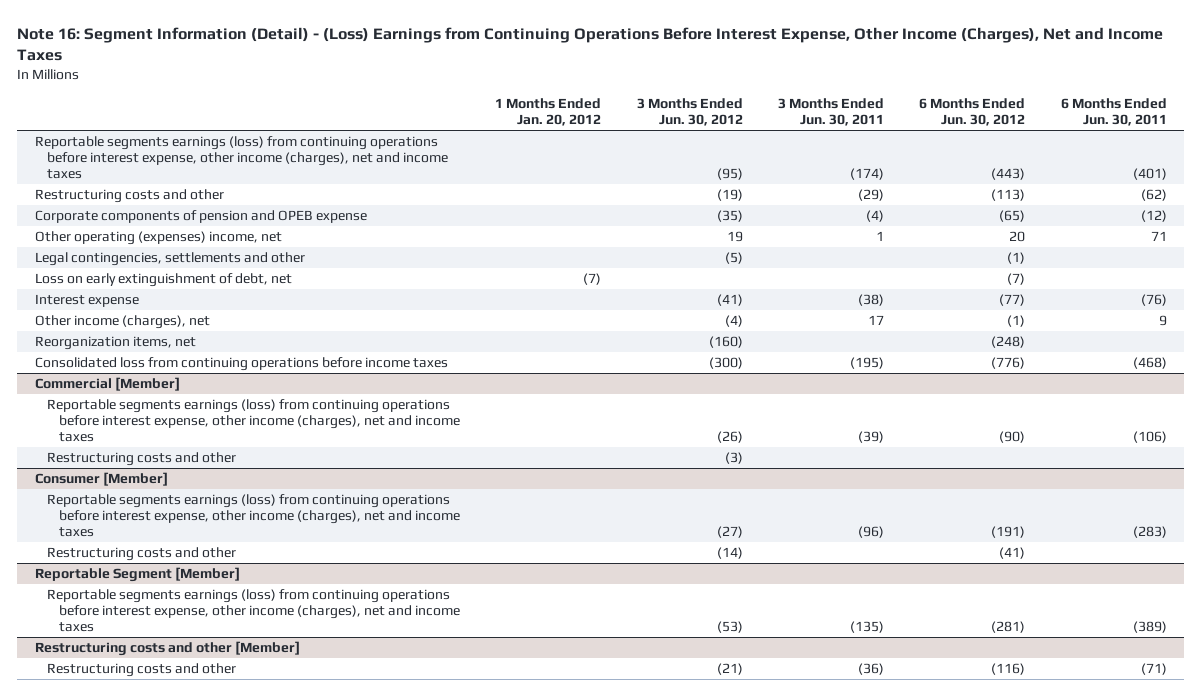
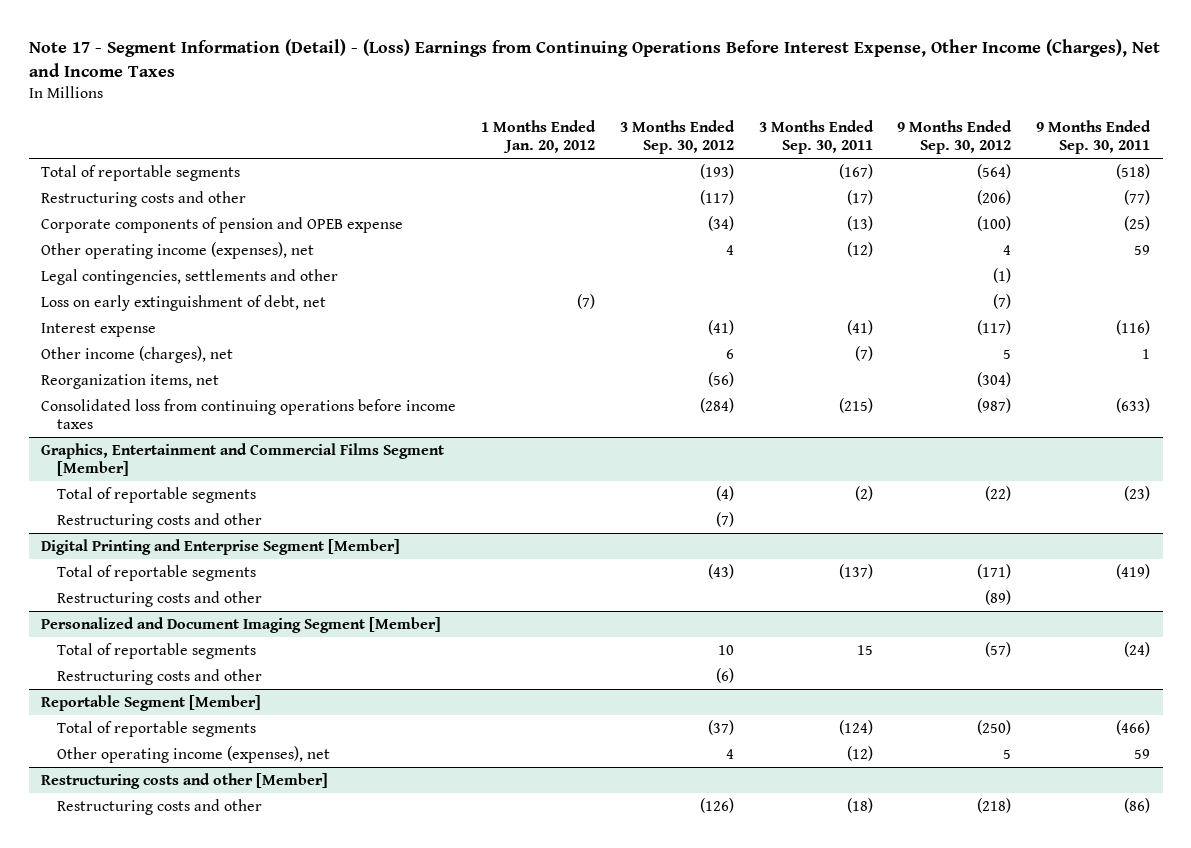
[17,26,1164,62] Note 16: Segment Information (Detail) - (Loss) Earnings from Continuing Operations Before Interest Expense, Other Income (Charges), Net and Income Taxes -> [28,39,1160,78] Note 17 - Segment Information (Detail) - (Loss) Earnings from Continuing Operations Before Interest Expense, Other Income (Charges), Net and Income Taxes
[636,98,743,127] 3 Months Ended Jun. 30, 2012 -> none
[778,98,885,127] 3 Months Ended Jun. 30, 2011 -> none
[919,98,1026,127] 6 Months Ended Jun. 30, 2012 -> none
[1060,98,1167,127] 6 Months Ended Jun. 30, 2011 -> none
none -> [619,119,735,154] 3 Months Ended Sep. 30, 2012
none -> [758,119,874,154] 3 Months Ended Sep. 30, 2011
none -> [897,119,1013,154] 9 Months Ended Sep. 30, 2012
none -> [1036,119,1152,154] 9 Months Ended Sep. 30, 2011
[34,136,448,180] Reportable segments earnings (loss) from continuing operations before interest expense, other income (charges), net and income taxes -> [41,164,241,181] Total of reportable segments
[34,231,282,246] Other operating (expenses) income, net -> [41,241,315,259] Other operating income (expenses), net
[34,377,180,392] Commercial [Member] -> [41,442,445,476] Graphics, Entertainment and Commercial Films Segment [Member]
[46,399,460,443] Reportable segments earnings (loss) from continuing operations before interest expense, other income (charges), net and income taxes -> [57,486,257,503] Total of reportable segments
[34,472,168,487] Consumer [Member] -> none
[46,494,460,538] Reportable segments earnings (loss) from continuing operations before interest expense, other income (charges), net and income taxes -> none
[46,547,236,562] Restructuring costs and other -> none
none -> [41,538,401,555] Digital Printing and Enterprise Segment [Member]
none -> [57,564,257,581] Total of reportable segments
none -> [57,590,263,607] Restructuring costs and other
none -> [41,616,442,633] Personalized and Document Imaging Segment [Member]
none -> [57,642,257,659] Total of reportable segments
none -> [57,668,263,685] Restructuring costs and other
[46,589,460,633] Reportable segments earnings (loss) from continuing operations before interest expense, other income (charges), net and income taxes -> [57,720,257,737] Total of reportable segments
none -> [57,745,331,763] Other operating income (expenses), net

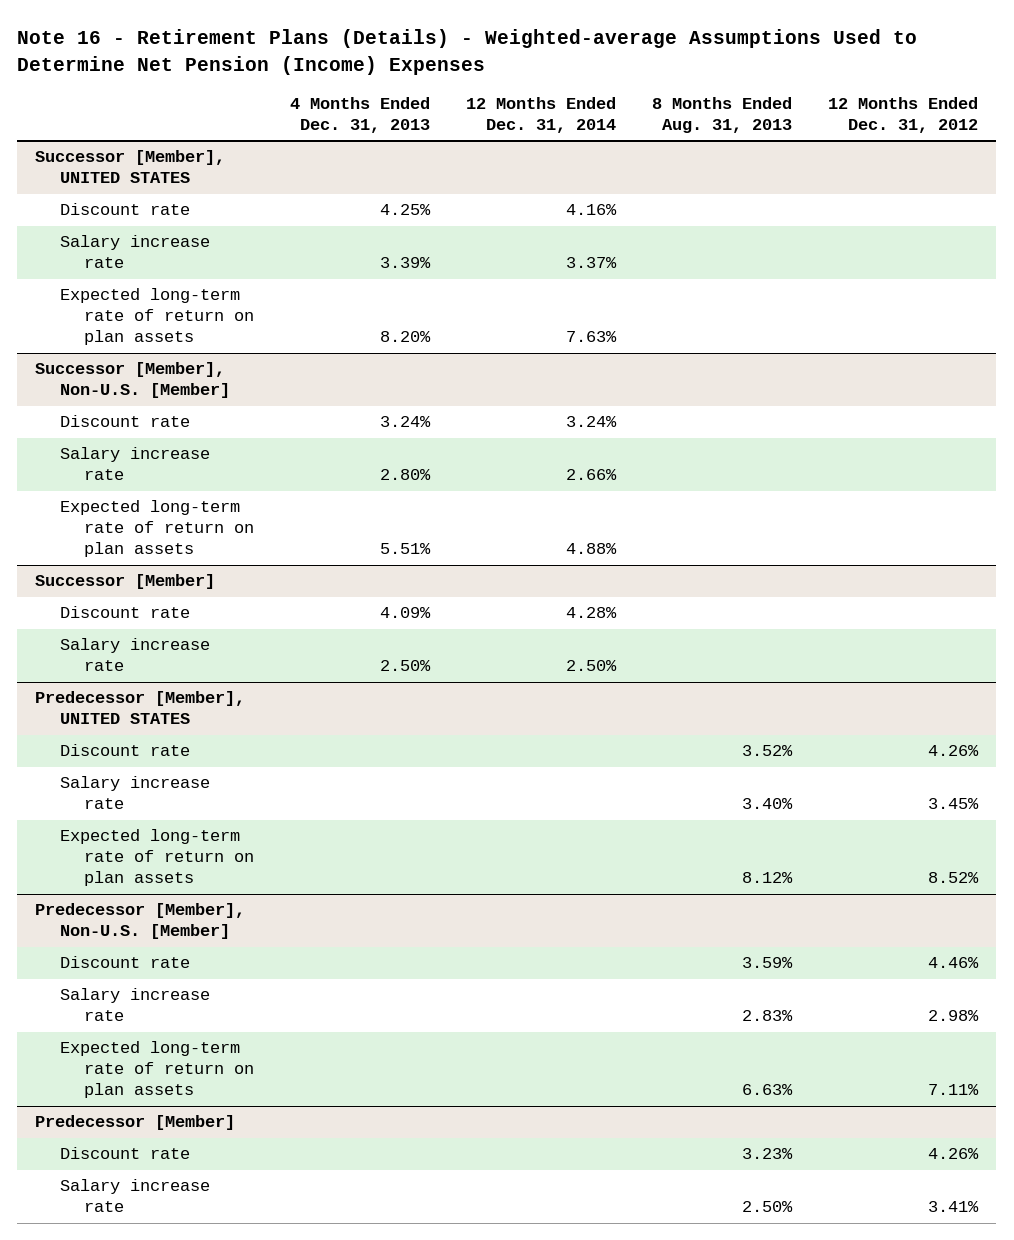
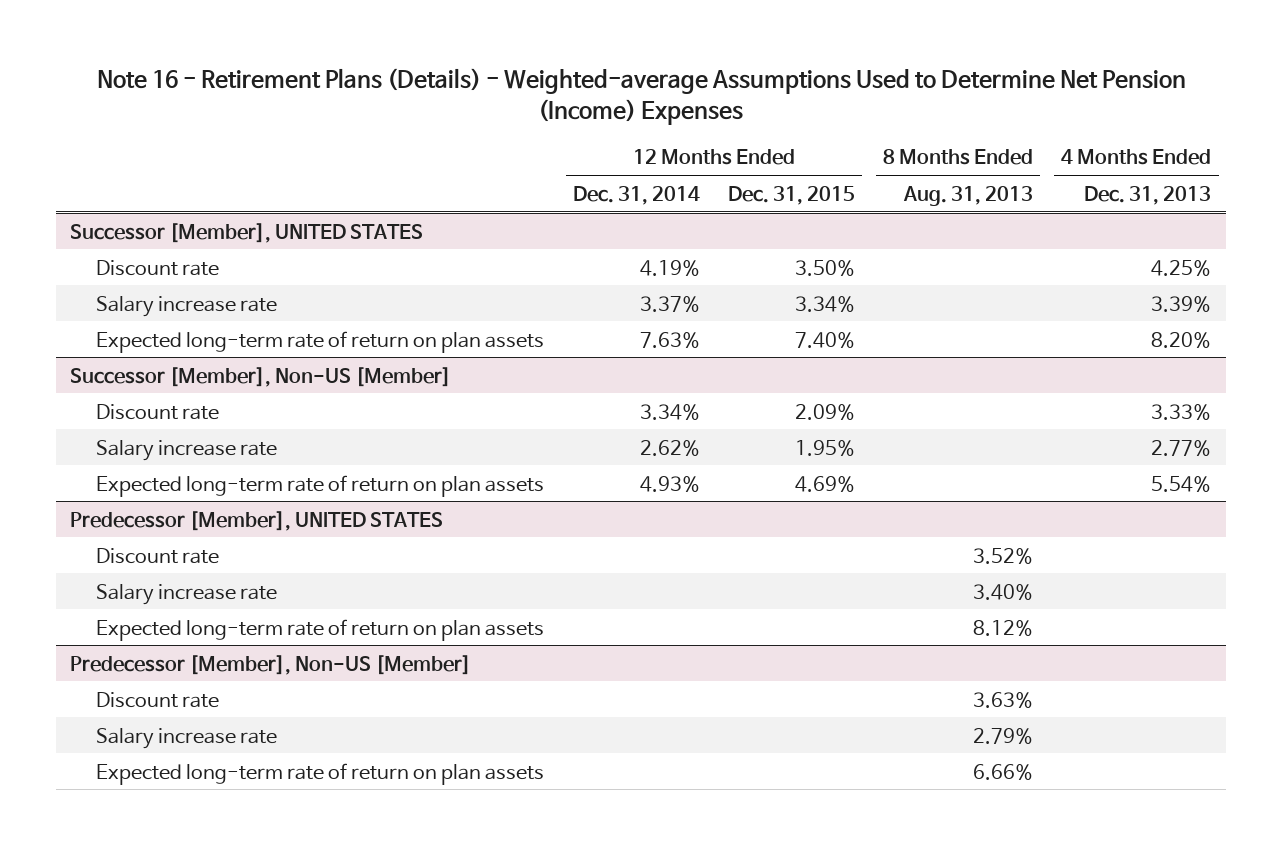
[828,96,979,134] 12 Months Ended Dec. 31, 2012 -> none
none -> [727,185,855,205] Dec. 31, 2015
[566,204,618,216] 4.16% -> [639,259,700,276] 4.19%
[35,574,216,590] Successor [Member] -> none
[59,606,190,619] Discount rate -> none
[59,638,210,672] Salary increase rate -> none
[35,362,230,399] Successor [Member], Non-U.S. [Member] -> [69,366,451,387] Successor [Member], Non-US [Member]
[380,416,432,428] 3.24% -> [1151,403,1212,420] 3.33%
[566,416,618,428] 3.24% -> [639,403,700,420] 3.34%
[380,469,432,481] 2.80% -> [1151,439,1212,456] 2.77%
[566,469,618,481] 2.66% -> [639,439,700,456] 2.62%
[380,543,432,555] 5.51% -> [1151,475,1212,492] 5.54%
[566,543,618,555] 4.88% -> [639,475,700,492] 4.93%
[35,1115,236,1131] Predecessor [Member] -> none
[59,1147,190,1160] Discount rate -> none
[59,1179,210,1213] Salary increase rate -> none
[35,903,246,940] Predecessor [Member], Non-U.S. [Member] -> [69,654,471,675] Predecessor [Member], Non-US [Member]
[742,957,794,969] 3.59% -> [973,691,1034,708] 3.63%
[742,1010,794,1022] 2.83% -> [973,727,1034,744] 2.79%
[742,1084,794,1096] 6.63% -> [973,763,1034,780] 6.66%

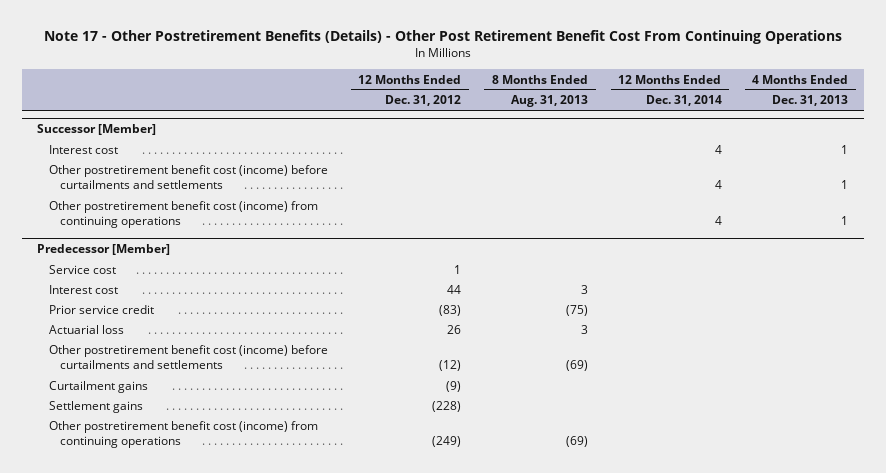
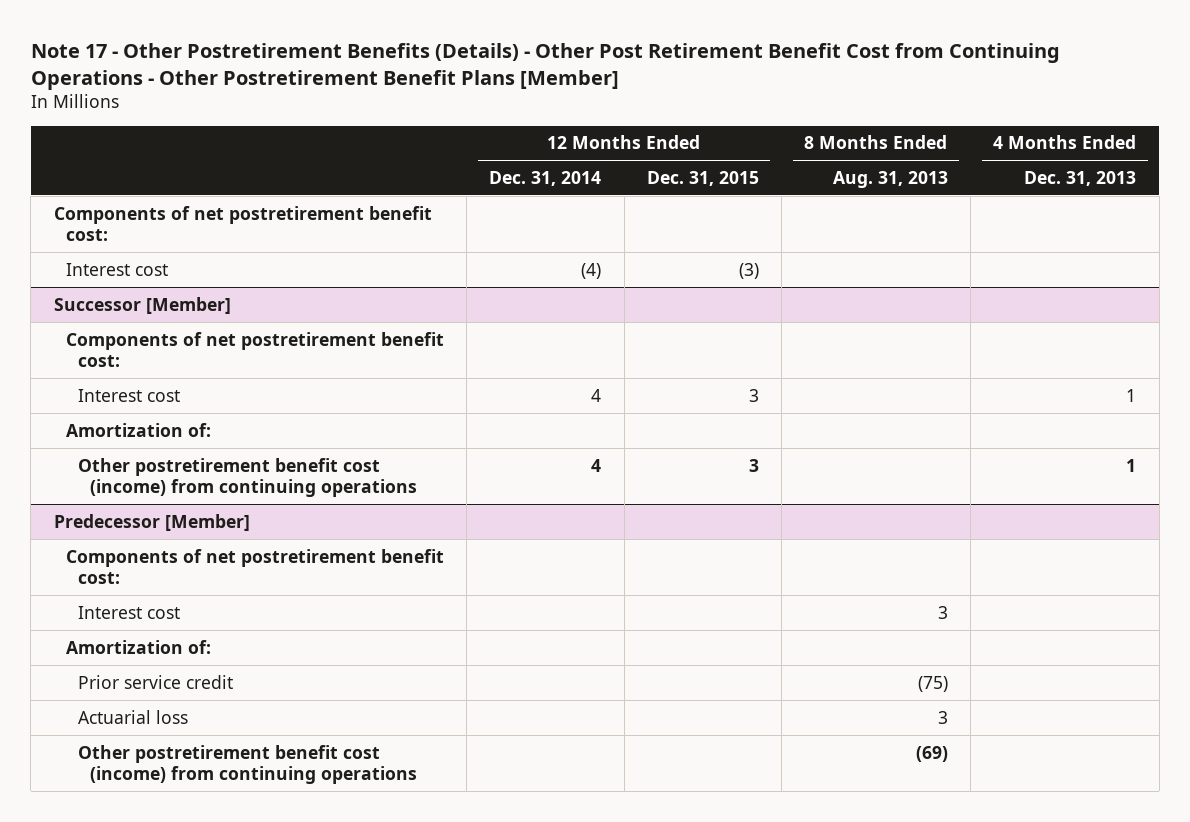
[43,29,842,44] Note 17 - Other Postretirement Benefits (Details) - Other Post Retirement Benefit Cost From Continuing Operations -> [30,42,1060,90] Note 17 - Other Postretirement Benefits (Details) - Other Post Retirement Benefit Cost from Continuing Operations - Other Postretirement Benefit Plans [Member]
[385,95,462,107] Dec. 31, 2012 -> none
none -> [647,170,760,186] Dec. 31, 2015
none -> [53,205,432,241] Components of net postretirement benefit cost:
none -> [65,262,168,276] Interest cost
none -> [65,331,444,367] Components of net postretirement benefit cost:
[48,164,328,190] Other postretirement benefit cost (income) before curtailments and settlements -> none
none -> [65,422,211,437] Amortization of:
[48,264,116,274] Service cost -> none
none -> [65,548,444,584] Components of net postretirement benefit cost:
none -> [65,639,211,654] Amortization of:
[48,344,328,370] Other postretirement benefit cost (income) before curtailments and settlements -> none
[48,380,148,393] Curtailment gains -> none
[48,400,143,413] Settlement gains -> none

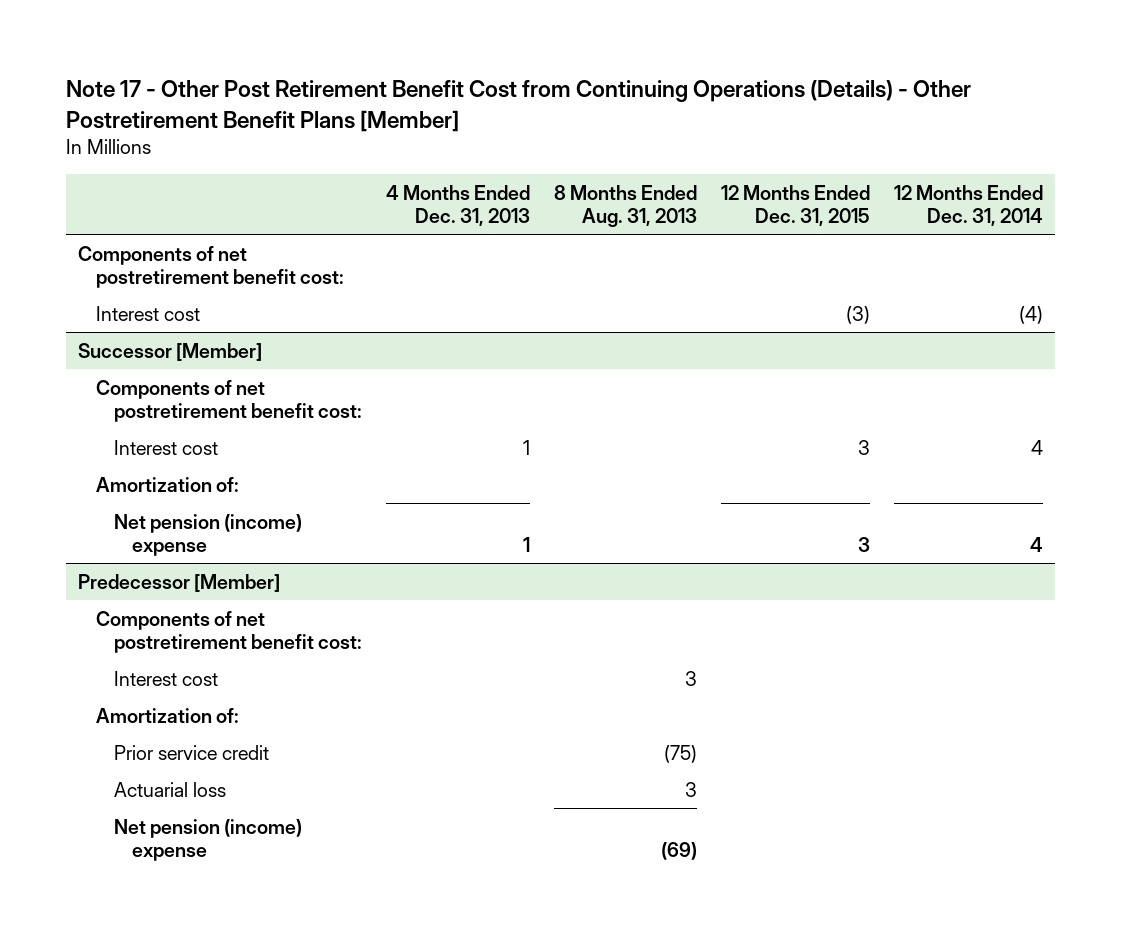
[30,42,1060,90] Note 17 - Other Postretirement Benefits (Details) - Other Post Retirement Benefit Cost from Continuing Operations - Other Postretirement Benefit Plans [Member] -> [66,80,972,132] Note 17 - Other Post Retirement Benefit Cost from Continuing Operations (Details) - Other Postretirement Benefit Plans [Member]
[78,457,418,497] Other postretirement benefit cost (income) from continuing operations -> [114,513,303,556] Net pension (income) expense
[78,744,418,784] Other postretirement benefit cost (income) from continuing operations -> [114,818,303,861] Net pension (income) expense

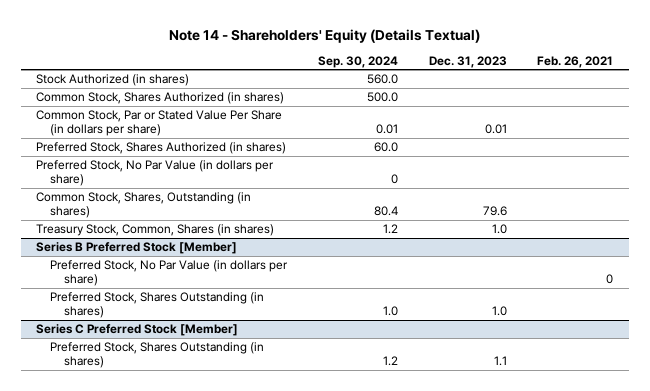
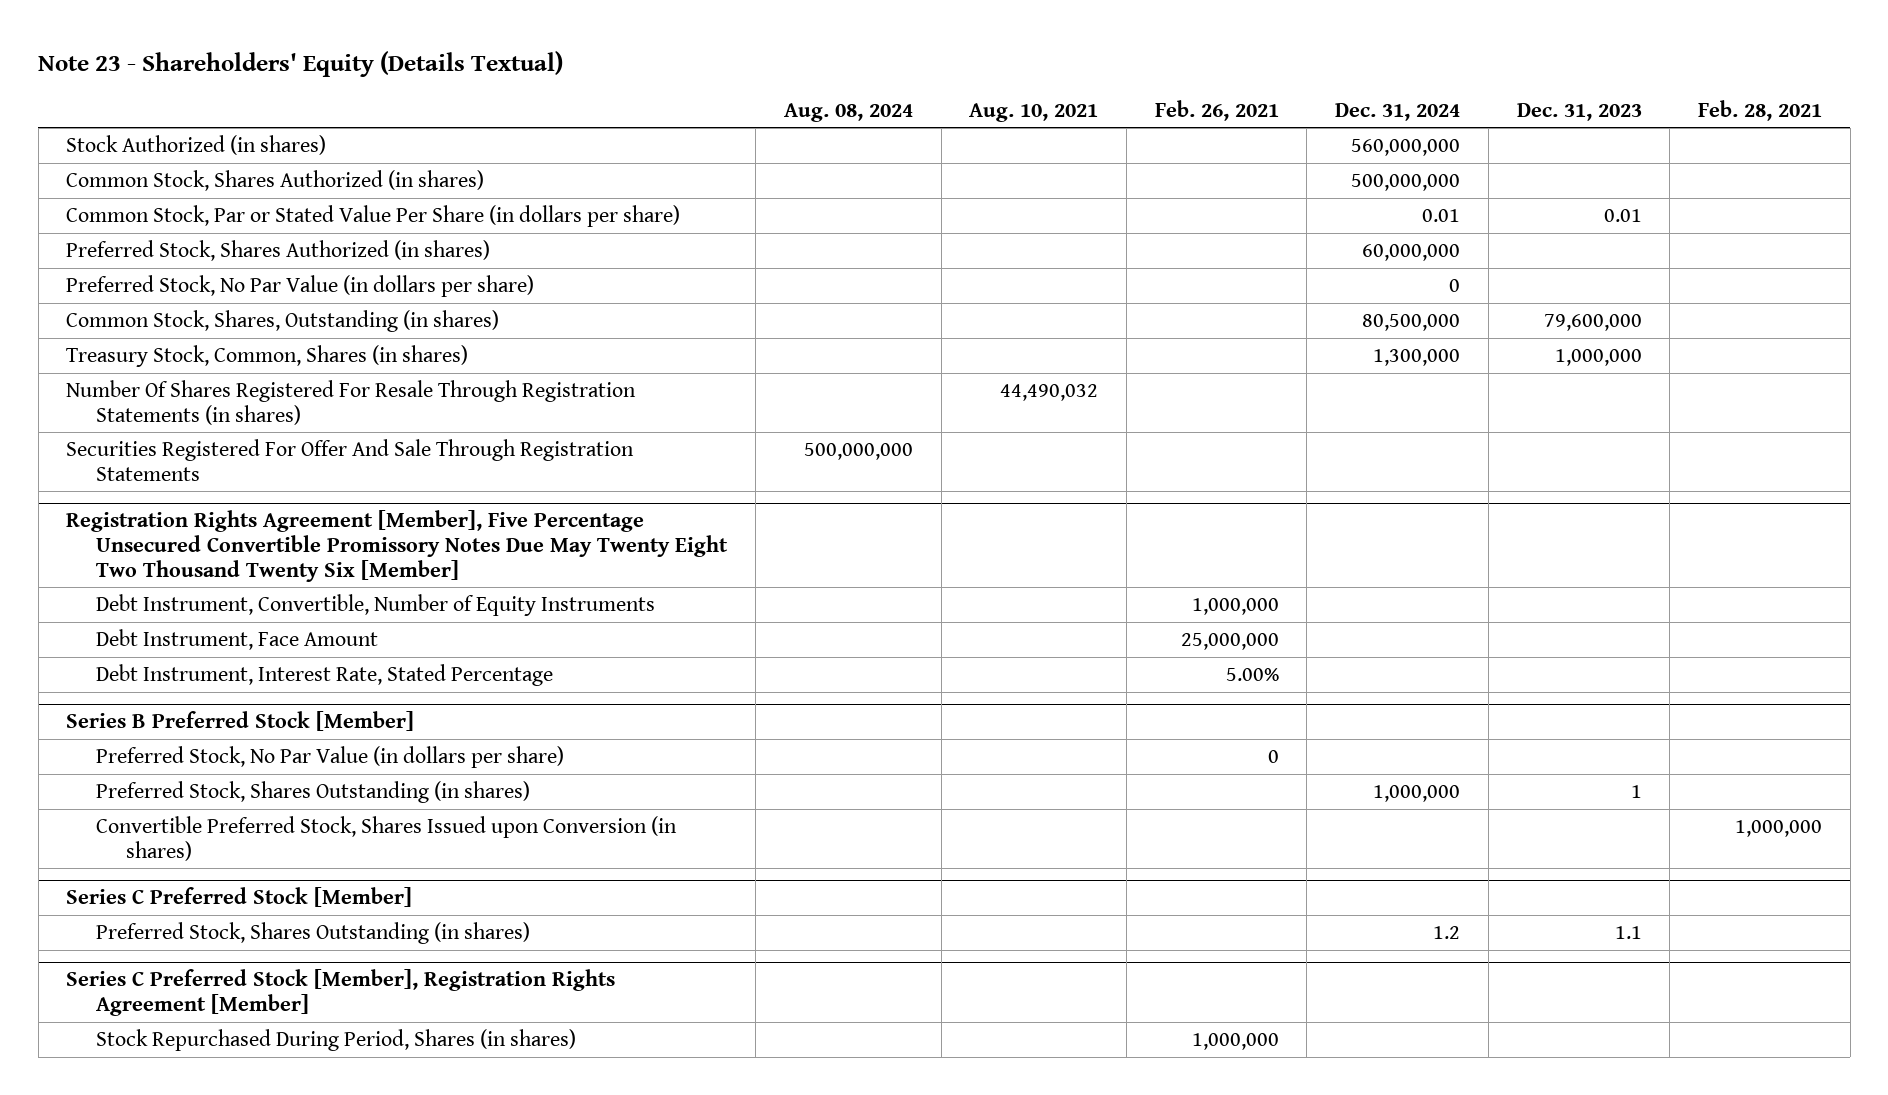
[168,28,480,43] Note 14 - Shareholders' Equity (Details Textual) -> [38,51,564,78] Note 23 - Shareholders' Equity (Details Textual)
[317,55,398,68] Sep. 30, 2024 -> none
none -> [783,102,913,122] Aug. 08, 2024
none -> [969,102,1099,122] Aug. 10, 2021
none -> [1335,102,1461,121] Dec. 31, 2024
none -> [1697,99,1822,121] Feb. 28, 2021
[482,206,507,217] 79.6 -> [1543,313,1642,331] 79,600,000
[491,224,507,235] 1.0 -> [1554,348,1642,366] 1,000,000
none -> [66,379,637,425] Number Of Shares Registered For Resale Through Registration Statements (in shares)
none -> [66,438,635,481] Securities Registered For Offer And Sale Through Registration Statements
none -> [66,510,729,582] Registration Rights Agreement [Member], Five Percentage Unsecured Convertible Promissory Notes Due May Twenty Eight Two Thousand Twenty Six [Member]
none -> [96,593,656,616] Debt Instrument, Convertible, Number of Equity Instruments
none -> [96,628,379,650] Debt Instrument, Face Amount
none -> [96,663,554,686] Debt Instrument, Interest Rate, Stated Percentage
[491,306,507,317] 1.0 -> [1630,784,1642,798] 1
none -> [96,815,678,861] Convertible Preferred Stock, Shares Issued upon Conversion (in shares)
none -> [66,969,616,1016] Series C Preferred Stock [Member], Registration Rights Agreement [Member]
none -> [96,1028,577,1051] Stock Repurchased During Period, Shares (in shares)

